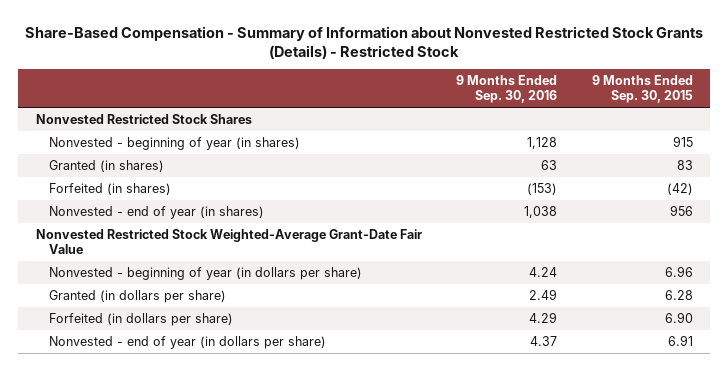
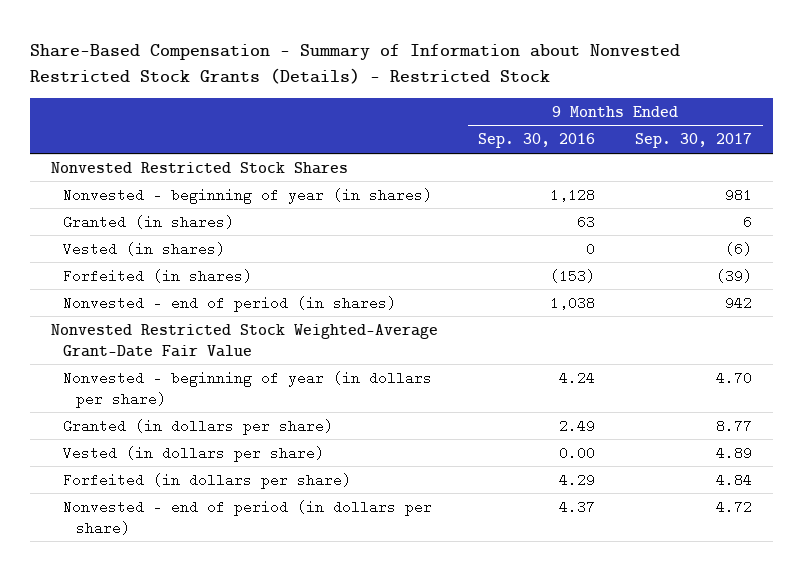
[591,75,693,104] 9 Months Ended Sep. 30, 2015 -> none
none -> [635,133,753,149] Sep. 30, 2017
none -> [63,241,226,256] Vested (in shares)
[49,206,265,220] Nonvested - end of year (in shares) -> [63,295,397,312] Nonvested - end of period (in shares)
none -> [63,445,325,462] Vested (in dollars per share)
[49,336,327,350] Nonvested - end of year (in dollars per share) -> [63,499,433,535] Nonvested - end of period (in dollars per share)

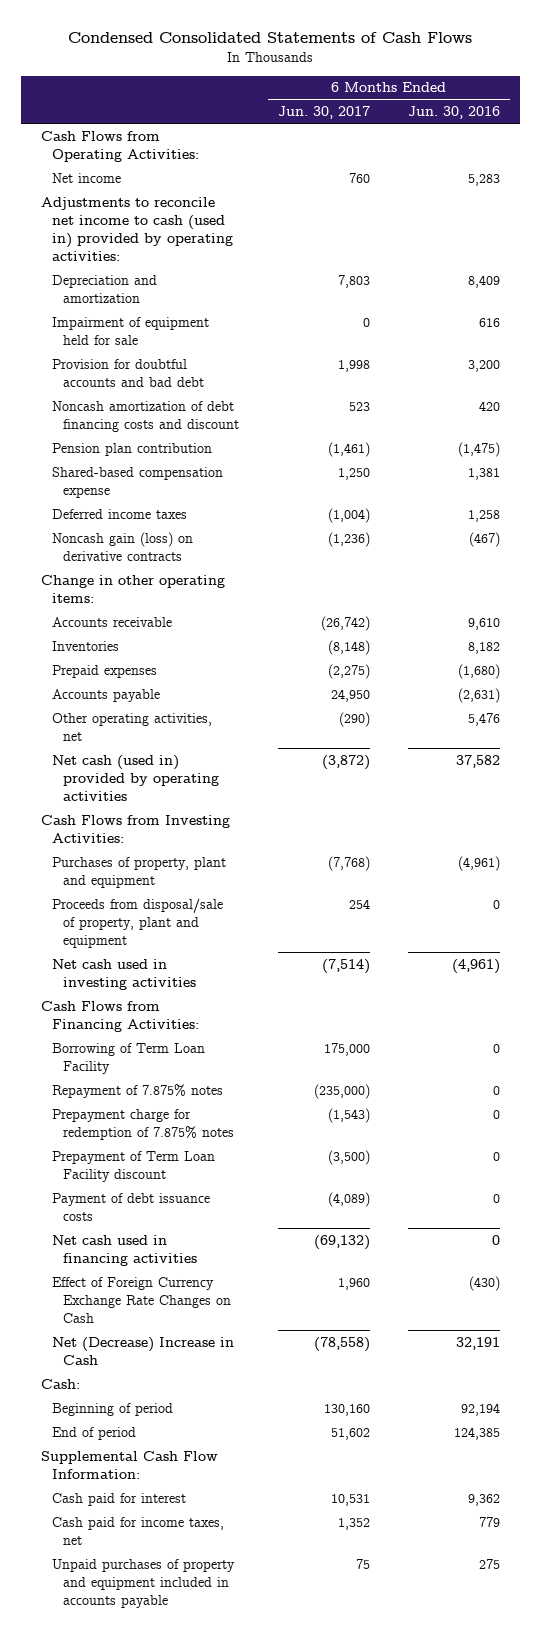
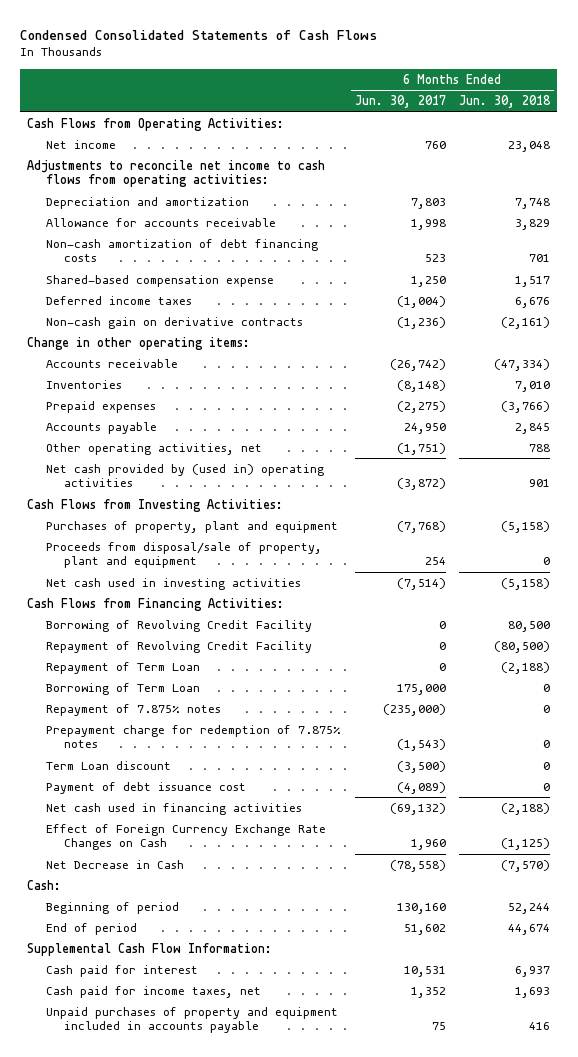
[408,105,501,119] Jun. 30, 2016 -> none
none -> [459,95,552,109] Jun. 30, 2018
[40,196,233,261] Adjustments to reconcile net income to cash (used in) provided by operating activities: -> [27,159,326,188] Adjustments to reconcile net income to cash flows from operating activities:
[51,316,209,345] Impairment of equipment held for sale -> none
[51,442,212,456] Pension plan contribution -> none
[51,358,205,387] Provision for doubtful accounts and bad debt -> [45,217,276,227] Allowance for accounts receivable
[51,400,240,432] Noncash amortization of debt financing costs and discount -> [45,238,318,263] Non-cash amortization of debt financing costs
[51,531,193,561] Noncash gain (loss) on derivative contracts -> [45,316,303,329] Non-cash gain on derivative contracts
[338,711,370,727] (290) -> [396,442,446,455] (1,751)
[51,754,220,801] Net cash (used in) provided by operating activities -> [45,463,324,488] Net cash provided by (used in) operating activities
none -> [45,619,312,632] Borrowing of Revolving Credit Facility
none -> [45,640,312,653] Repayment of Revolving Credit Facility
none -> [45,661,200,674] Repayment of Term Loan
[51,1042,205,1074] Borrowing of Term Loan Facility -> [45,682,200,695] Borrowing of Term Loan
[51,1150,215,1182] Prepayment of Term Loan Facility discount -> [45,760,171,770] Term Loan discount
[51,1192,210,1221] Payment of debt issuance costs -> [45,781,246,794] Payment of debt issuance cost
[51,1336,234,1365] Net (Decrease) Increase in Cash -> [45,859,184,869] Net Decrease in Cash

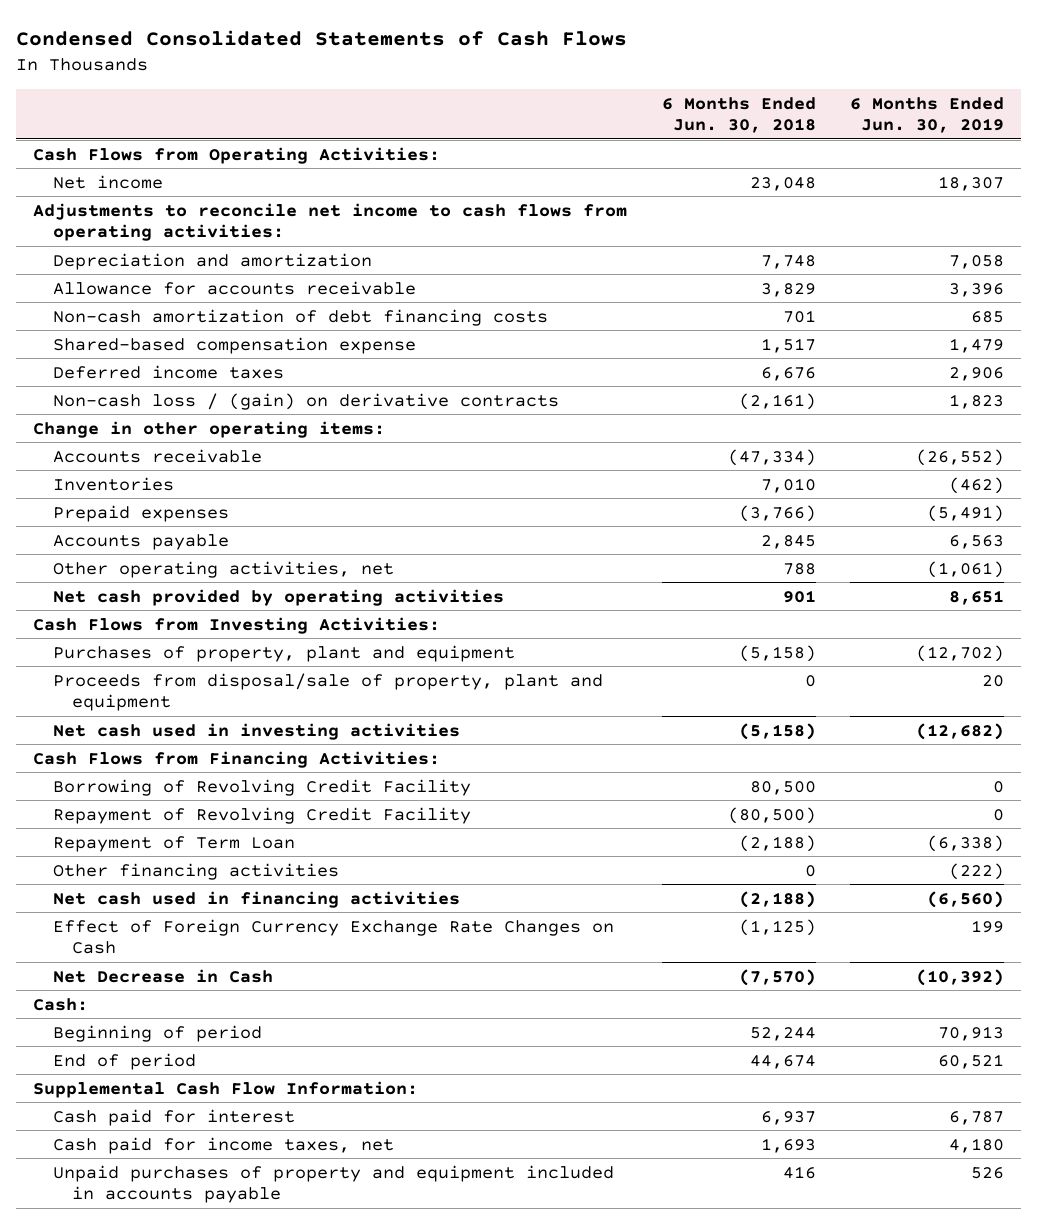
[354,95,446,109] Jun. 30, 2017 -> none
none -> [849,96,1004,134] 6 Months Ended Jun. 30, 2019
[45,316,303,329] Non-cash gain on derivative contracts -> [52,392,559,410] Non-cash loss / (gain) on derivative contracts
[45,463,324,488] Net cash provided by (used in) operating activities -> [52,588,504,606] Net cash provided by operating activities
[45,682,200,695] Borrowing of Term Loan -> none
[45,703,221,716] Repayment of 7.875% notes -> none
[45,724,341,749] Prepayment charge for redemption of 7.875% notes -> none
[45,760,171,770] Term Loan discount -> none
[45,781,246,794] Payment of debt issuance cost -> none
none -> [52,862,339,880] Other financing activities

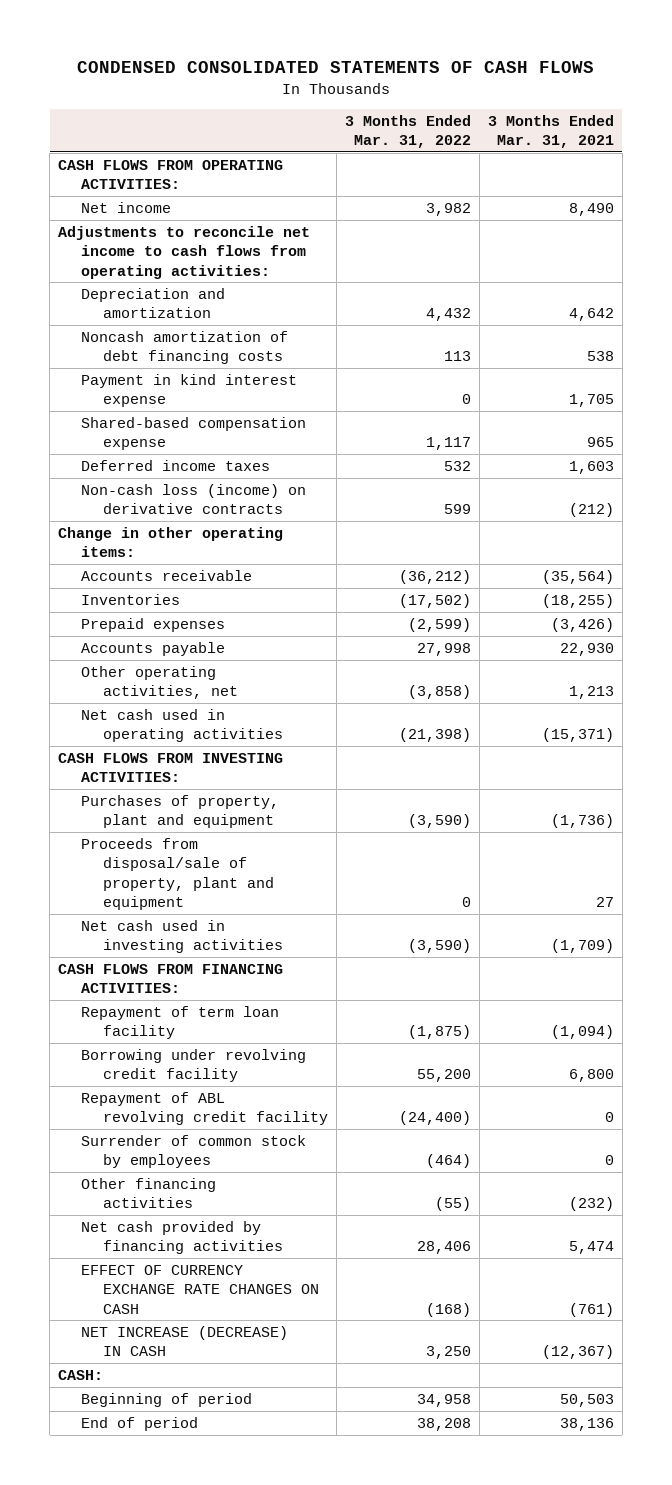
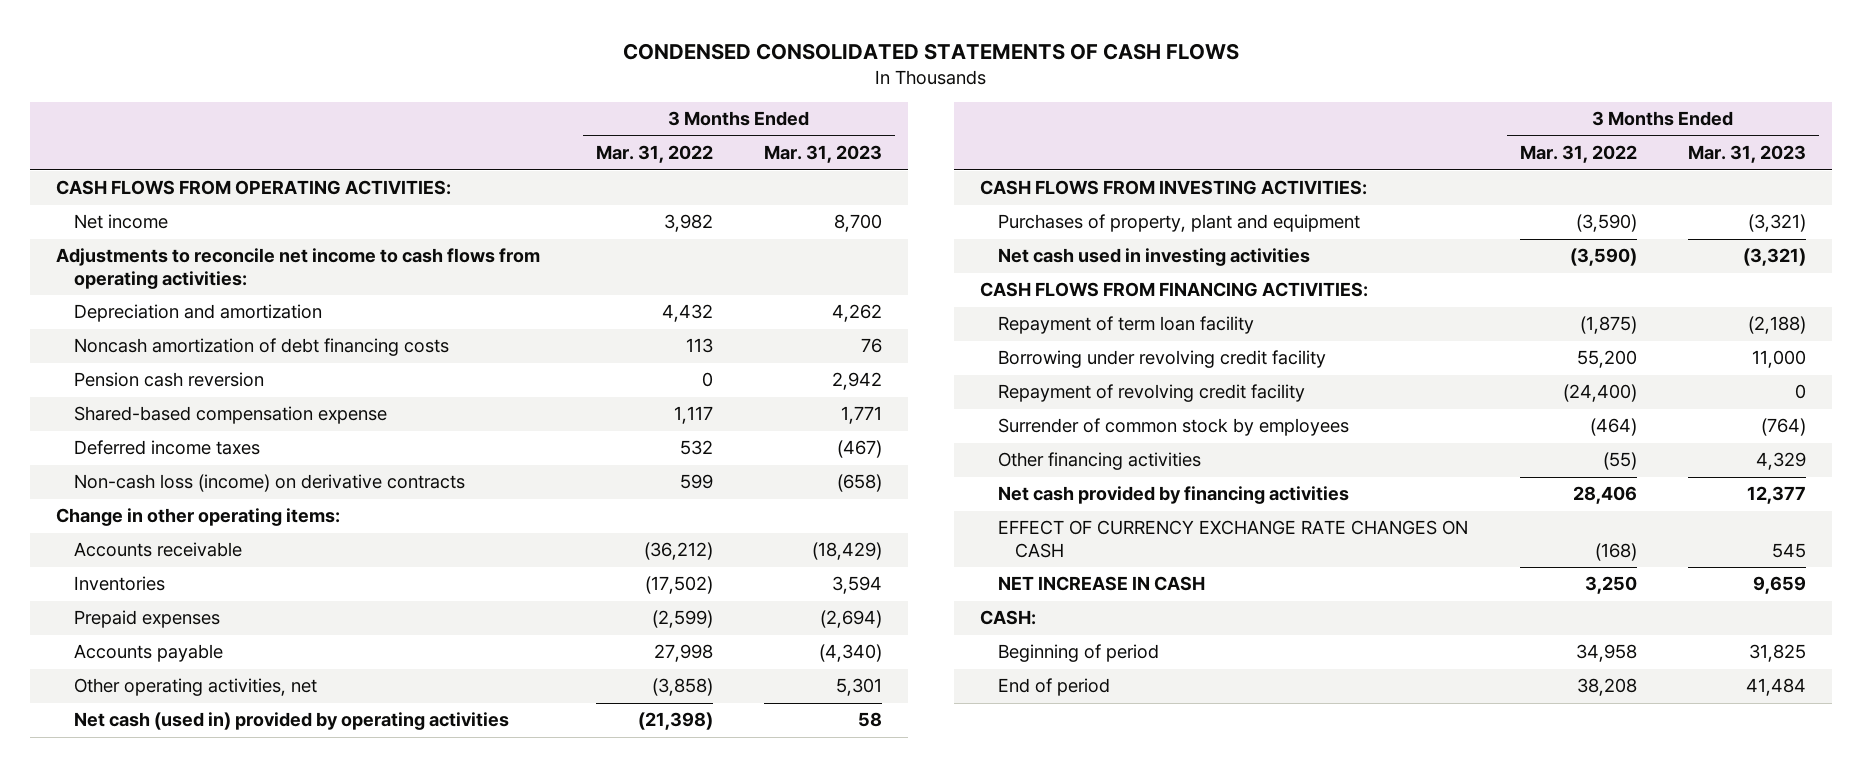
[487,114,614,149] 3 Months Ended Mar. 31, 2021 -> none
none -> [764,145,883,164] Mar. 31, 2023
[80,373,297,408] Payment in kind interest expense -> none
none -> [73,372,264,388] Pension cash reversion
[80,708,284,743] Net cash used in operating activities -> [73,712,509,731] Net cash (used in) provided by operating activities
[80,837,275,910] Proceeds from disposal/sale of property, plant and equipment -> none
[80,1091,329,1126] Repayment of ABL revolving credit facility -> [997,384,1305,403] Repayment of revolving credit facility
[80,1325,288,1357] NET INCREASE (DECREASE) IN CASH -> [997,576,1205,592] NET INCREASE IN CASH

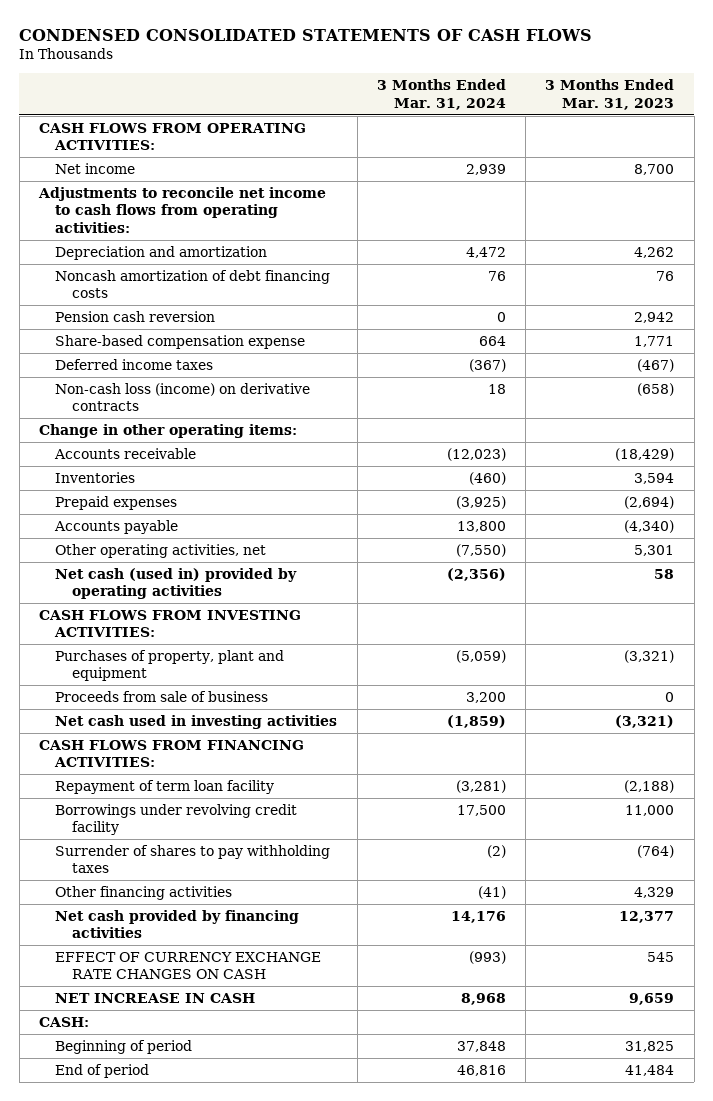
[595,145,713,164] Mar. 31, 2022 -> none
none -> [376,79,506,110] 3 Months Ended Mar. 31, 2024
[73,406,387,425] Shared-based compensation expense -> [55,334,306,349] Share-based compensation expense
none -> [55,690,269,702] Proceeds from sale of business
[997,384,1305,403] Repayment of revolving credit facility -> none
[997,350,1326,369] Borrowing under revolving credit facility -> [55,803,298,836] Borrowings under revolving credit facility
[997,418,1349,437] Surrender of common stock by employees -> [55,844,331,874] Surrender of shares to pay withholding taxes

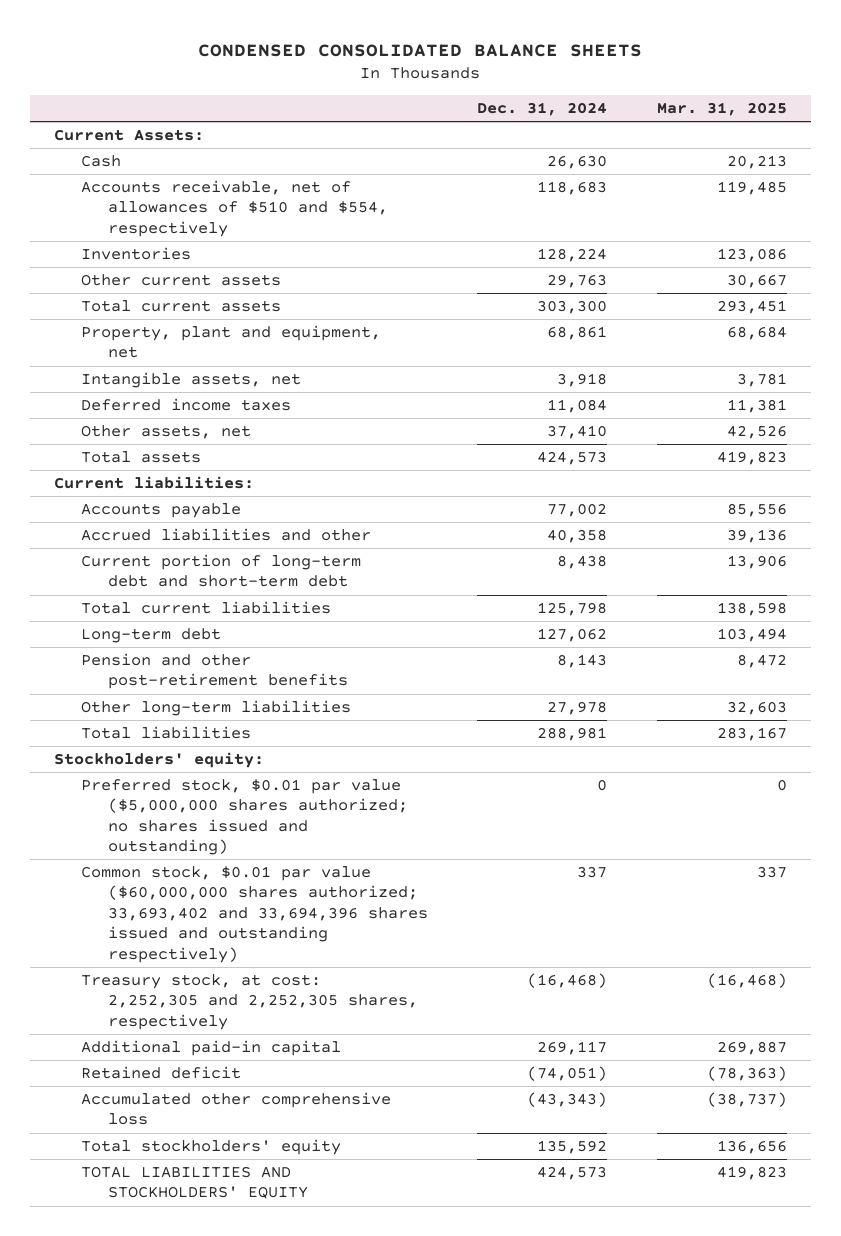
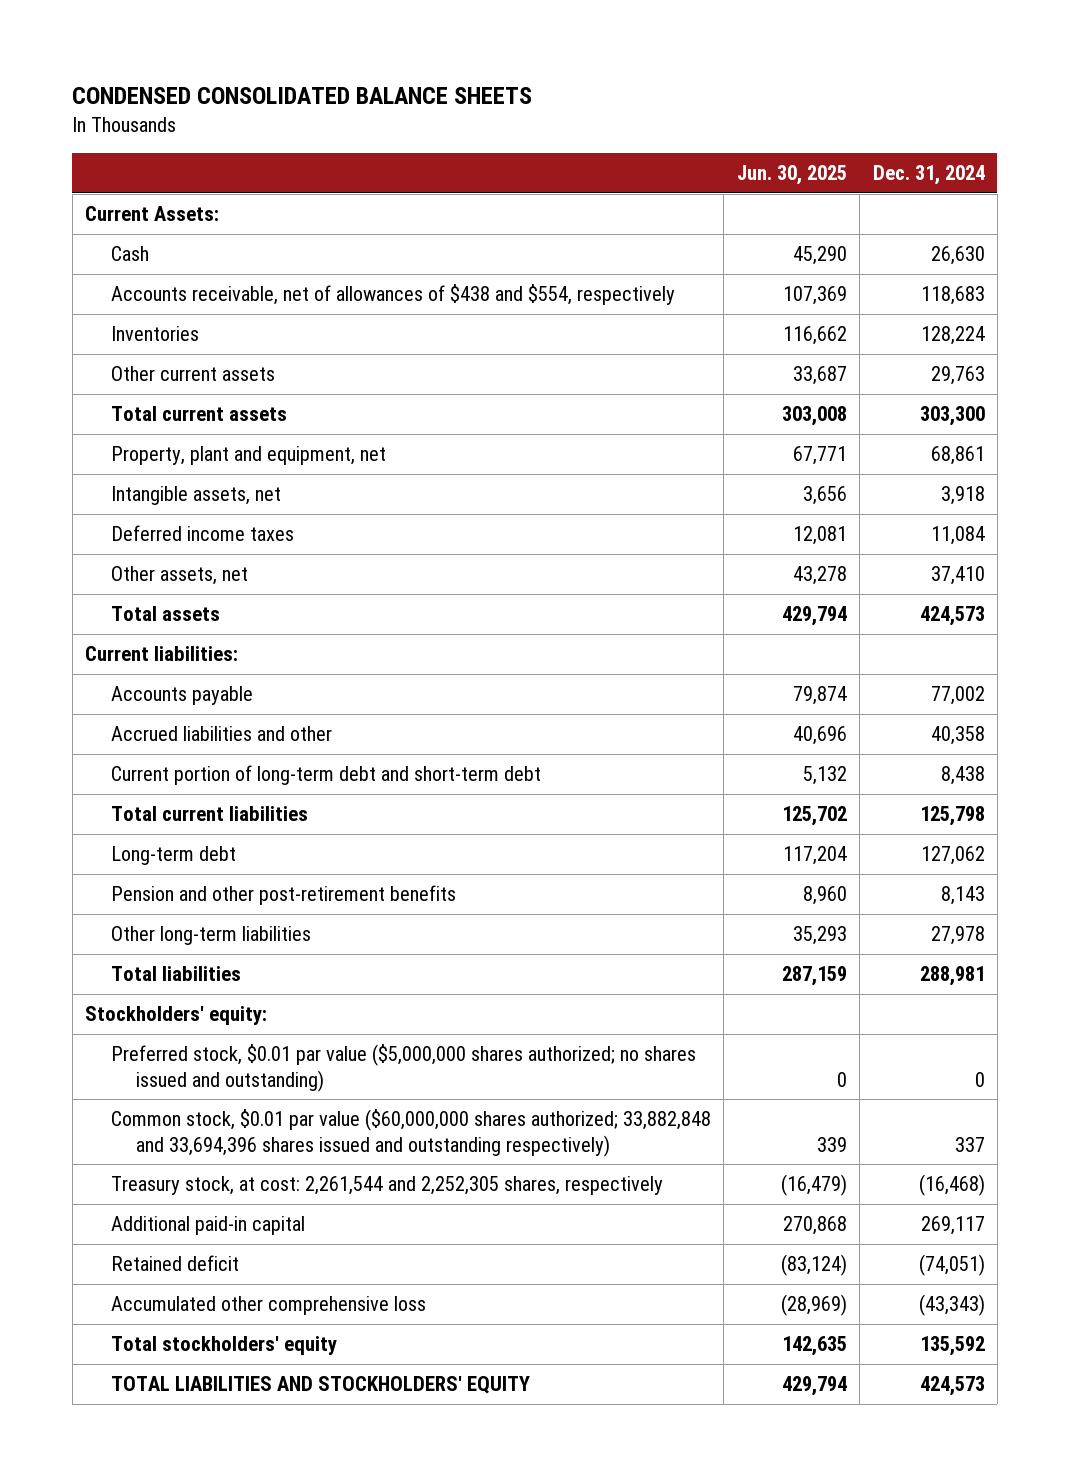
[656,102,787,117] Mar. 31, 2025 -> none
none -> [736,165,847,186] Jun. 30, 2025
[81,180,388,237] Accounts receivable, net of allowances of $510 and $554, respectively -> [110,284,675,306] Accounts receivable, net of allowances of $438 and $554, respectively
[81,866,428,963] Common stock, $0.01 par value ($60,000,000 shares authorized; 33,693,402 and 33,694,396 shares issued and outstanding respectively) -> [110,1109,711,1157] Common stock, $0.01 par value ($60,000,000 shares authorized; 33,882,848 and 33,694,396 shares issued and outstanding respectively)
[81,974,418,1030] Treasury stock, at cost: 2,252,305 and 2,252,305 shares, respectively -> [110,1176,663,1196] Treasury stock, at cost: 2,261,544 and 2,252,305 shares, respectively

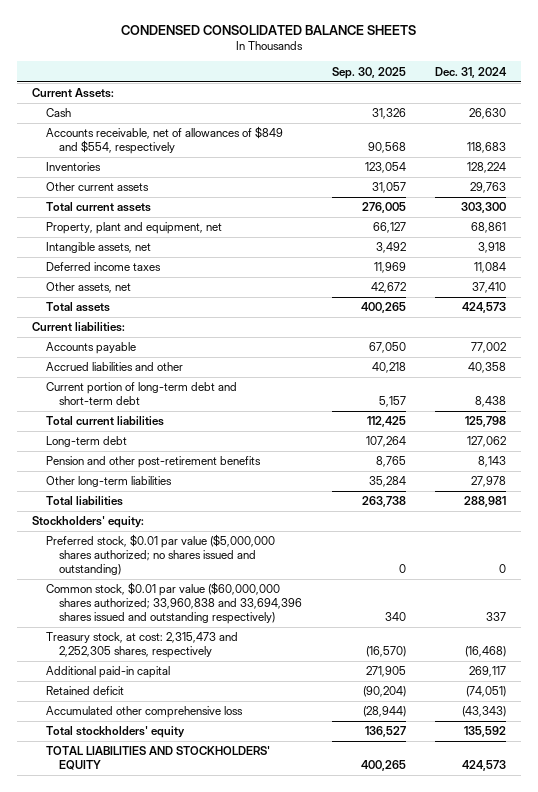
[736,165,847,186] Jun. 30, 2025 -> none
none -> [331,66,406,79] Sep. 30, 2025
[110,284,675,306] Accounts receivable, net of allowances of $438 and $554, respectively -> [45,126,283,155] Accounts receivable, net of allowances of $849 and $554, respectively
[110,1109,711,1157] Common stock, $0.01 par value ($60,000,000 shares authorized; 33,882,848 and 33,694,396 shares issued and outstanding respectively) -> [45,582,303,624] Common stock, $0.01 par value ($60,000,000 shares authorized; 33,960,838 and 33,694,396 shares issued and outstanding respectively)
[110,1176,663,1196] Treasury stock, at cost: 2,261,544 and 2,252,305 shares, respectively -> [45,632,238,659] Treasury stock, at cost: 2,315,473 and 2,252,305 shares, respectively

